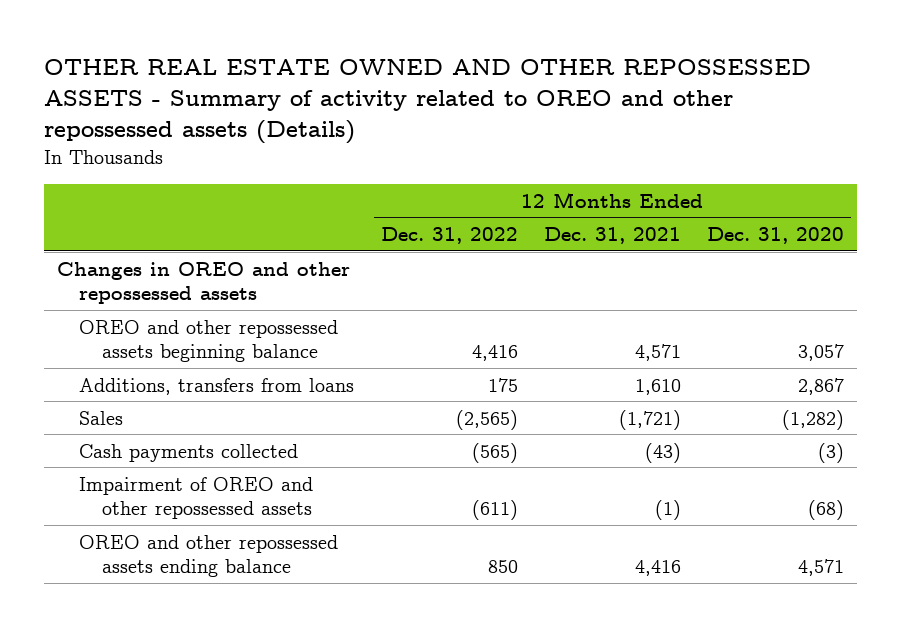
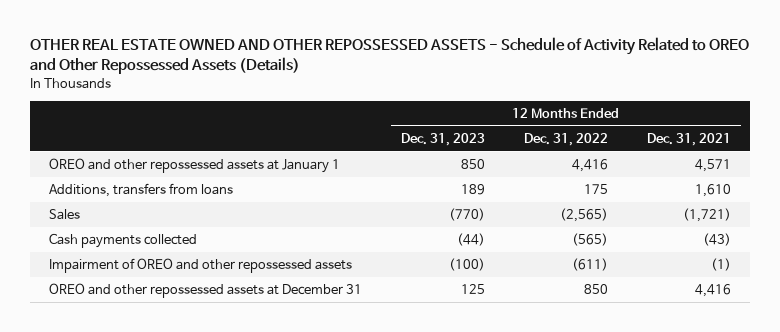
[43,58,811,144] OTHER REAL ESTATE OWNED AND OTHER REPOSSESSED ASSETS - Summary of activity related to OREO and other repossessed assets (Details) -> [29,37,749,75] OTHER REAL ESTATE OWNED AND OTHER REPOSSESSED ASSETS - Schedule of Activity Related to OREO and Other Repossessed Assets (Details)
[706,226,844,244] Dec. 31, 2020 -> none
none -> [401,132,486,146] Dec. 31, 2023
[56,261,350,305] Changes in OREO and other repossessed assets -> none
[79,319,339,363] OREO and other repossessed assets beginning balance -> [49,158,341,174] OREO and other repossessed assets at January 1
[79,534,339,578] OREO and other repossessed assets ending balance -> [49,283,363,299] OREO and other repossessed assets at December 31

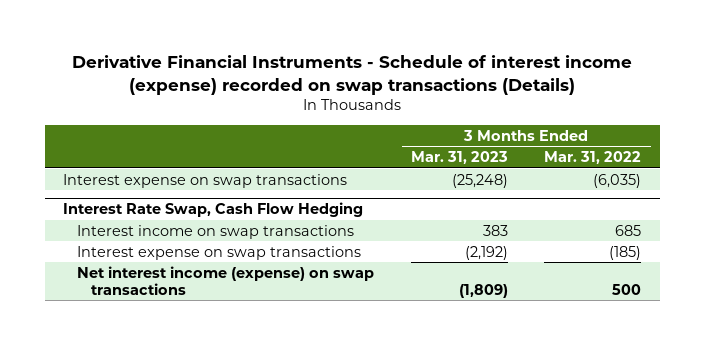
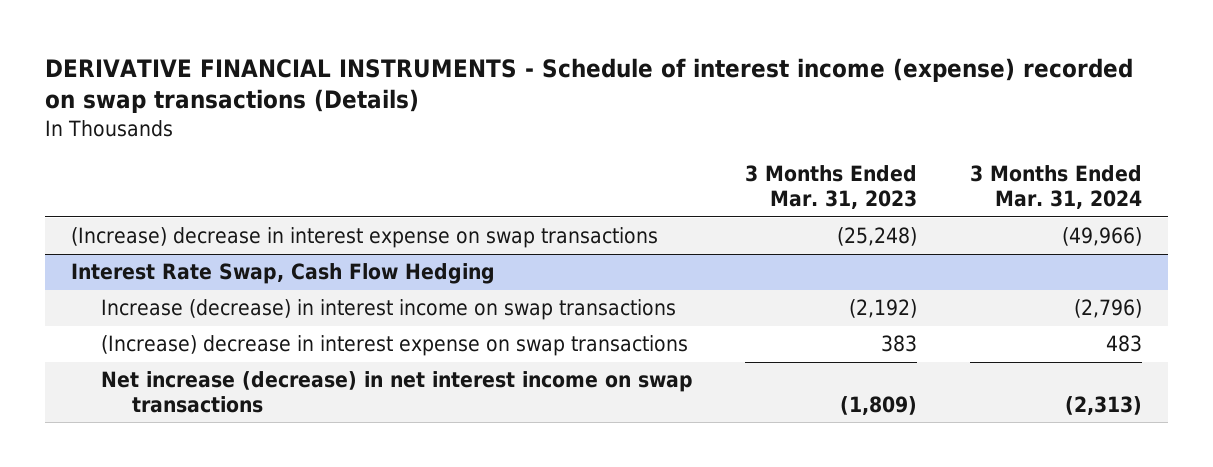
[72,54,633,95] Derivative Financial Instruments - Schedule of interest income (expense) recorded on swap transactions (Details) -> [45,57,1134,114] DERIVATIVE FINANCIAL INSTRUMENTS - Schedule of interest income (expense) recorded on swap transactions (Details)
[544,151,642,165] Mar. 31, 2022 -> none
none -> [969,165,1142,210] 3 Months Ended Mar. 31, 2024
[63,173,348,188] Interest expense on swap transactions -> [71,227,659,249] (Increase) decrease in interest expense on swap transactions
[77,224,355,239] Interest income on swap transactions -> [101,299,677,321] Increase (decrease) in interest income on swap transactions
[482,224,508,236] 383 -> [849,299,918,319] (2,192)
[77,245,362,260] Interest expense on swap transactions -> [101,335,689,357] (Increase) decrease in interest expense on swap transactions
[464,245,508,260] (2,192) -> [881,335,918,353] 383
[77,265,375,295] Net interest income (expense) on swap transactions -> [101,371,694,414] Net increase (decrease) in net interest income on swap transactions

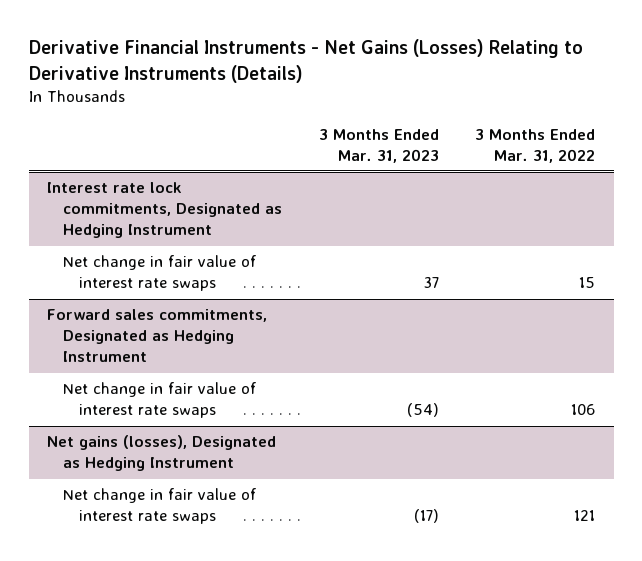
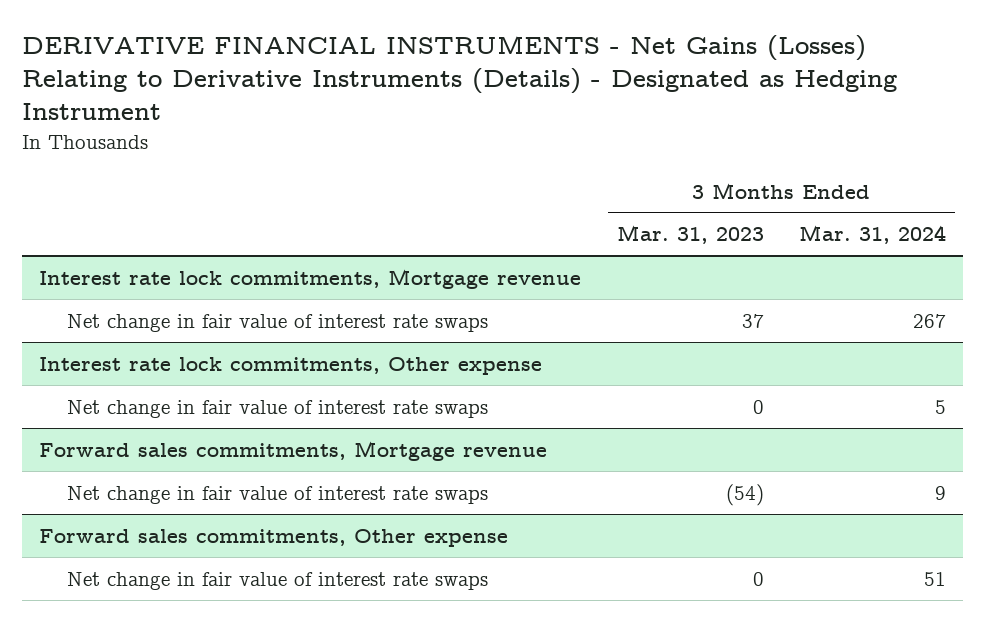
[28,39,583,83] Derivative Financial Instruments - Net Gains (Losses) Relating to Derivative Instruments (Details) -> [21,35,897,121] DERIVATIVE FINANCIAL INSTRUMENTS - Net Gains (Losses) Relating to Derivative Instruments (Details) - Designated as Hedging Instrument
[475,128,596,163] 3 Months Ended Mar. 31, 2022 -> none
none -> [798,225,946,245] Mar. 31, 2024
[47,182,283,239] Interest rate lock commitments, Designated as Hedging Instrument -> none
none -> [39,268,582,289] Interest rate lock commitments, Mortgage revenue
[47,309,268,363] Forward sales commitments, Designated as Hedging Instrument -> none
none -> [39,356,543,375] Interest rate lock commitments, Other expense
none -> [66,399,488,418] Net change in fair value of interest rate swaps
none -> [39,440,548,461] Forward sales commitments, Mortgage revenue
[47,435,277,472] Net gains (losses), Designated as Hedging Instrument -> none
none -> [39,528,509,547] Forward sales commitments, Other expense
[413,509,439,524] (17) -> [752,571,764,586] 0

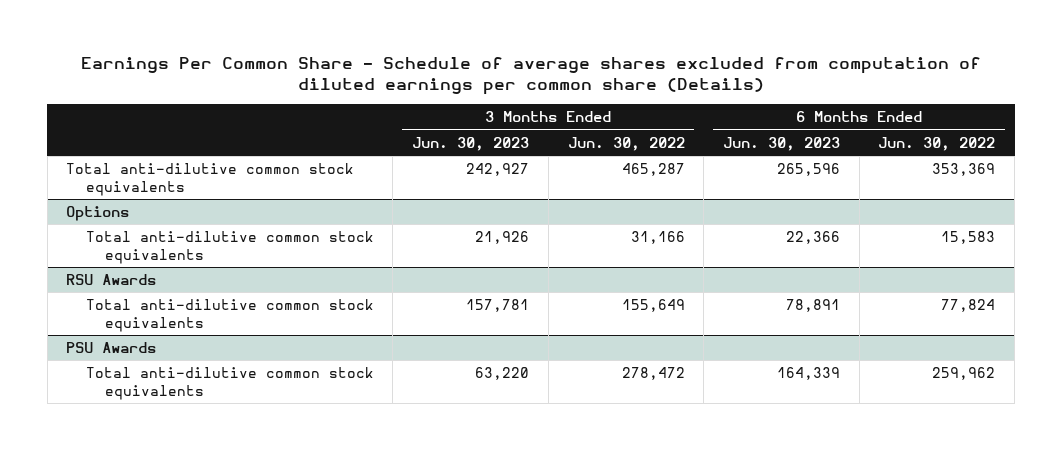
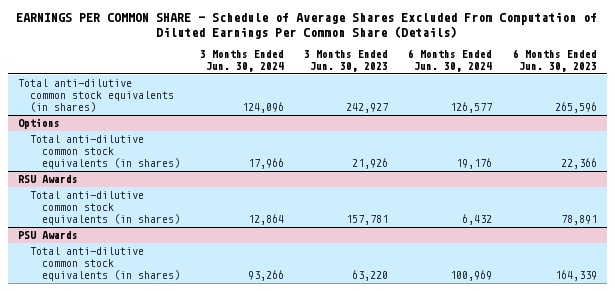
[80,56,981,96] Earnings Per Common Share - Schedule of average shares excluded from computation of diluted earnings per common share (Details) -> [16,12,598,39] EARNINGS PER COMMON SHARE - Schedule of Average Shares Excluded From Computation of Diluted Earnings Per Common Share (Details)
[567,136,685,151] Jun. 30, 2022 -> none
[878,136,996,151] Jun. 30, 2022 -> none
none -> [199,49,284,72] 3 Months Ended Jun. 30, 2024
none -> [408,48,493,72] 6 Months Ended Jun. 30, 2024
[66,163,355,197] Total anti-dilutive common stock equivalents -> [18,79,174,113] Total anti-dilutive common stock equivalents (in shares)
[85,231,374,265] Total anti-dilutive common stock equivalents -> [29,135,180,170] Total anti-dilutive common stock equivalents (in shares)
[85,299,374,333] Total anti-dilutive common stock equivalents -> [29,191,180,226] Total anti-dilutive common stock equivalents (in shares)
[85,367,374,401] Total anti-dilutive common stock equivalents -> [29,247,180,282] Total anti-dilutive common stock equivalents (in shares)

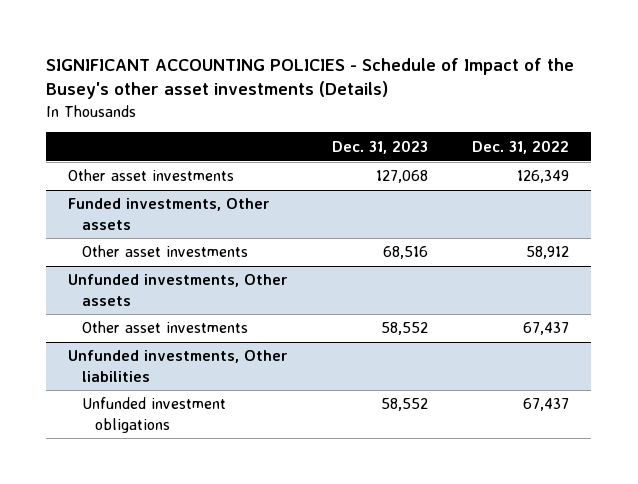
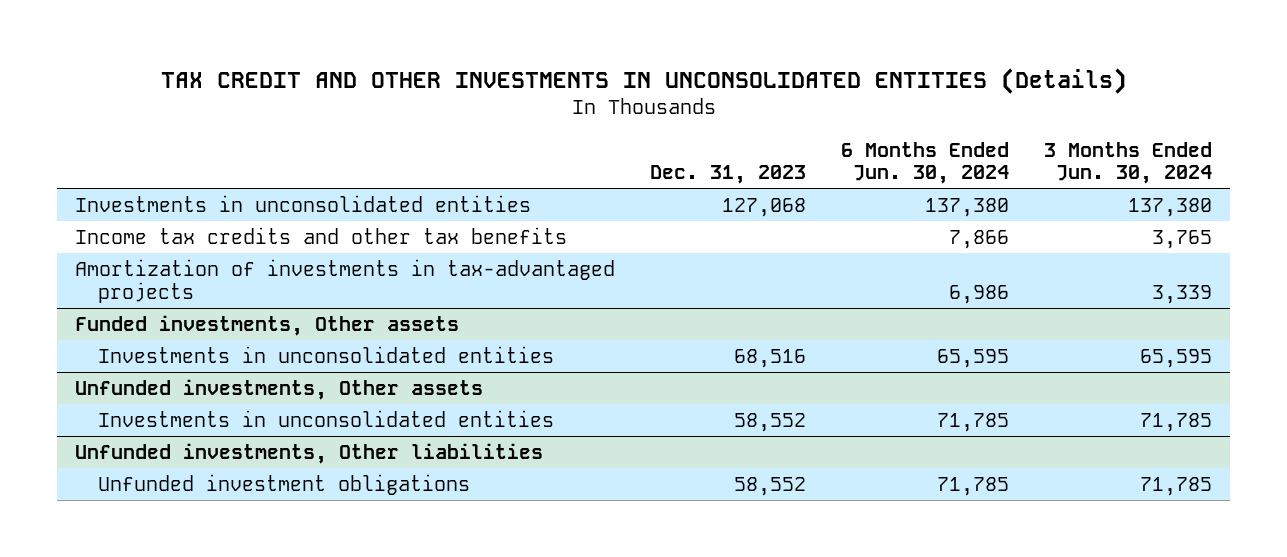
[46,57,575,100] SIGNIFICANT ACCOUNTING POLICIES - Schedule of Impact of the Busey's other asset investments (Details) -> [160,67,1127,94] TAX CREDIT AND OTHER INVESTMENTS IN UNCONSOLIDATED ENTITIES (Details)
[472,139,570,154] Dec. 31, 2022 -> none
none -> [841,141,1010,185] 6 Months Ended Jun. 30, 2024
none -> [1044,141,1213,185] 3 Months Ended Jun. 30, 2024
[68,169,235,182] Other asset investments -> [74,194,531,212] Investments in unconsolidated entities
none -> [74,226,567,244] Income tax credits and other tax benefits
none -> [74,258,615,303] Amortization of investments in tax-advantaged projects
[81,245,248,258] Other asset investments -> [97,345,554,363] Investments in unconsolidated entities
[81,321,248,334] Other asset investments -> [97,409,554,427] Investments in unconsolidated entities

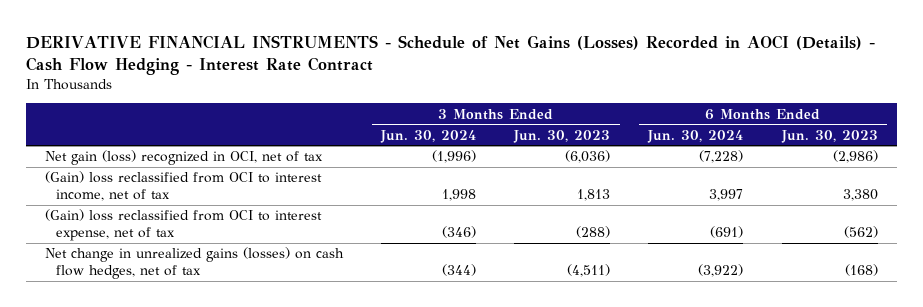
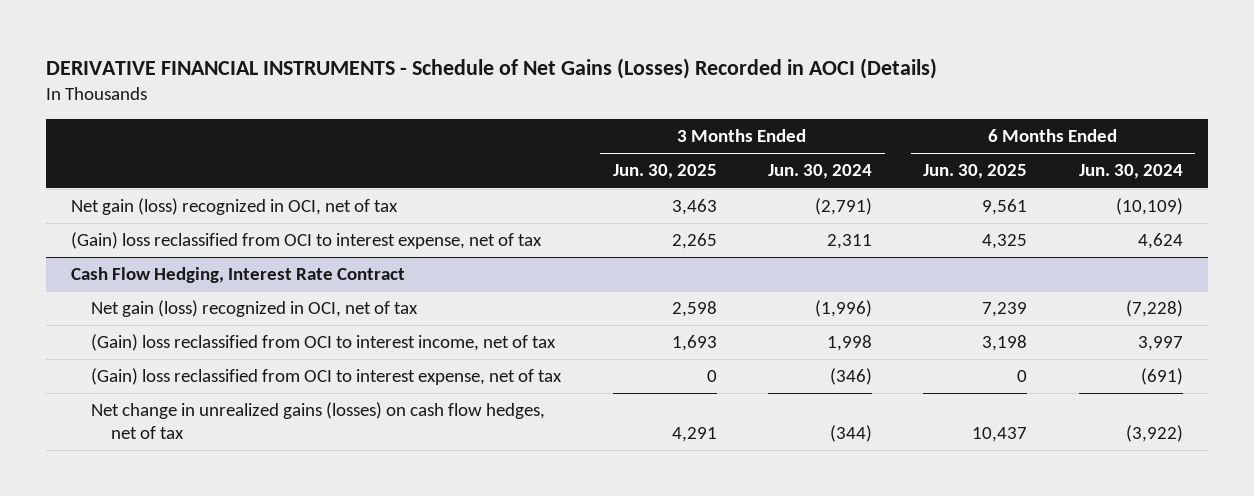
[25,34,875,75] DERIVATIVE FINANCIAL INSTRUMENTS - Schedule of Net Gains (Losses) Recorded in AOCI (Details) - Cash Flow Hedging - Interest Rate Contract -> [45,57,937,79] DERIVATIVE FINANCIAL INSTRUMENTS - Schedule of Net Gains (Losses) Recorded in AOCI (Details)
[513,129,611,143] Jun. 30, 2023 -> none
[780,129,878,143] Jun. 30, 2023 -> none
none -> [612,164,717,180] Jun. 30, 2025
none -> [923,164,1028,180] Jun. 30, 2025
none -> [71,198,399,216] Net gain (loss) recognized in OCI, net of tax
none -> [71,232,543,250] (Gain) loss reclassified from OCI to interest expense, net of tax
none -> [71,267,406,284] Cash Flow Hedging, Interest Rate Contract

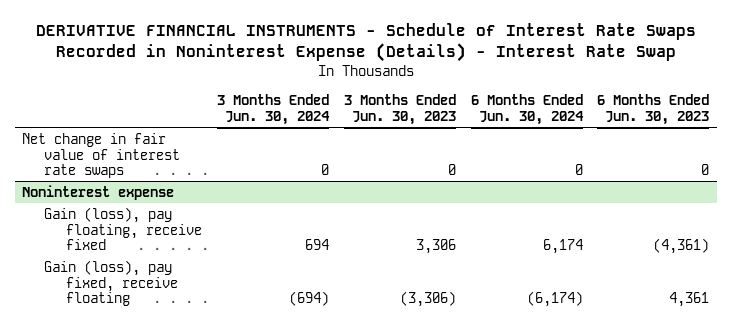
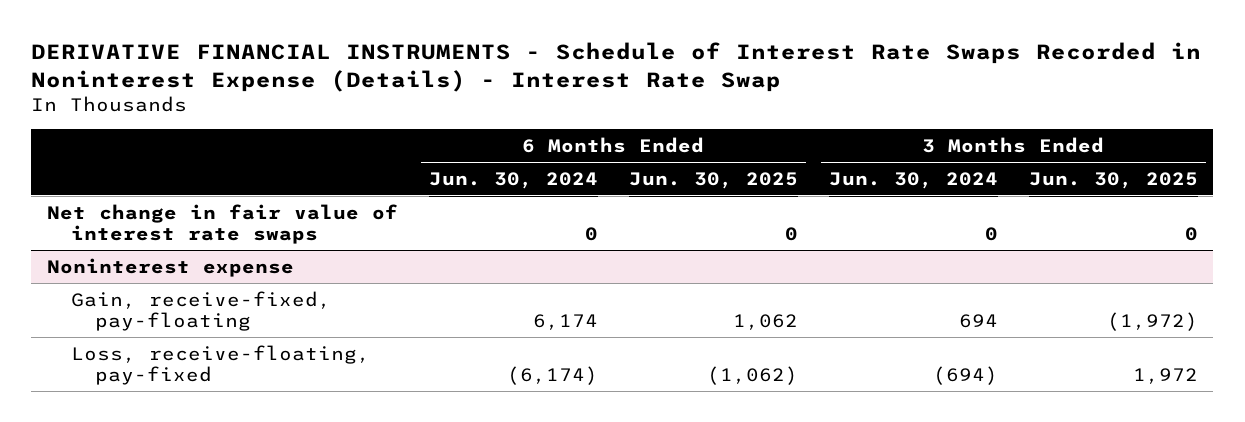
[343,94,456,126] 3 Months Ended Jun. 30, 2023 -> none
[597,94,710,126] 6 Months Ended Jun. 30, 2023 -> none
none -> [628,171,798,189] Jun. 30, 2025
none -> [1028,171,1198,189] Jun. 30, 2025
[44,206,202,251] Gain (loss), pay floating, receive fixed -> [70,290,331,332] Gain, receive-fixed, pay-floating
[44,259,178,307] Gain (loss), pay fixed, receive floating -> [70,344,370,386] Loss, receive-floating, pay-fixed

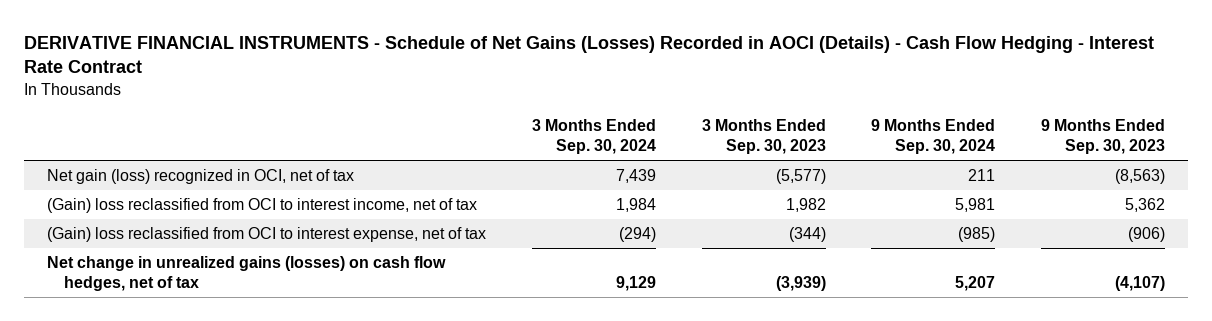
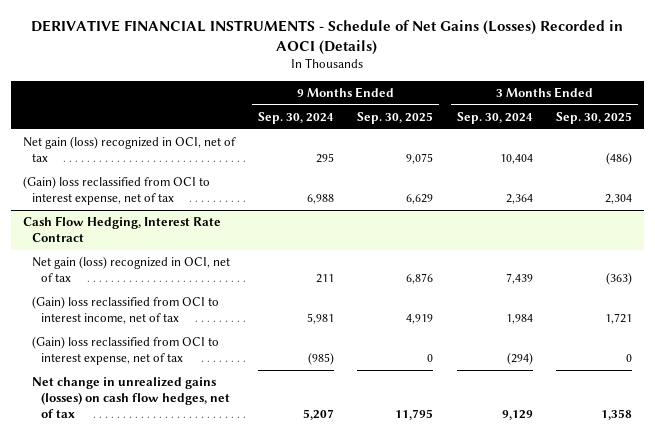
[24,35,1155,74] DERIVATIVE FINANCIAL INSTRUMENTS - Schedule of Net Gains (Losses) Recorded in AOCI (Details) - Cash Flow Hedging - Interest Rate Contract -> [31,19,624,55] DERIVATIVE FINANCIAL INSTRUMENTS - Schedule of Net Gains (Losses) Recorded in AOCI (Details)
[701,118,826,155] 3 Months Ended Sep. 30, 2023 -> none
[1041,118,1166,155] 9 Months Ended Sep. 30, 2023 -> none
none -> [357,111,434,124] Sep. 30, 2025
none -> [556,111,633,124] Sep. 30, 2025
none -> [22,136,236,163] Net gain (loss) recognized in OCI, net of tax
none -> [22,176,210,206] (Gain) loss reclassified from OCI to interest expense, net of tax
none -> [22,216,221,243] Cash Flow Hedging, Interest Rate Contract

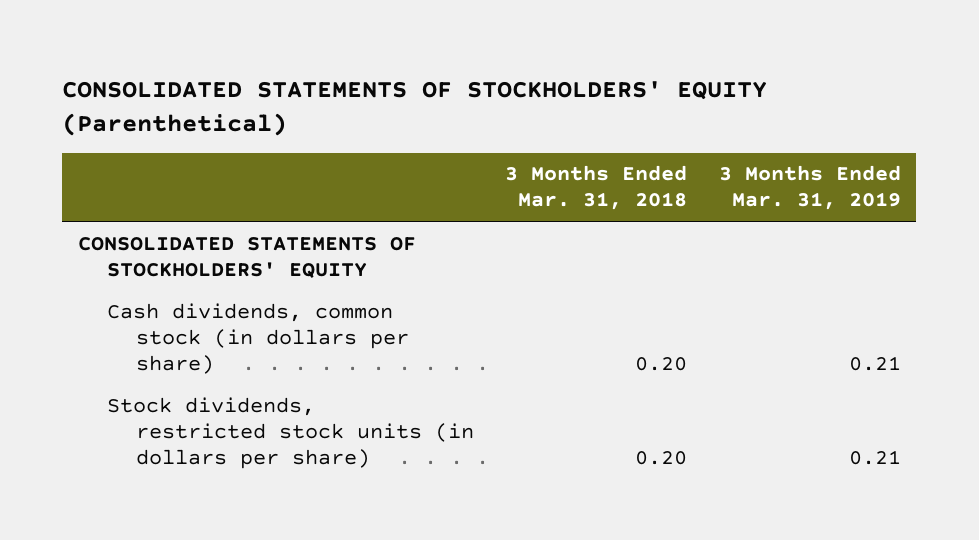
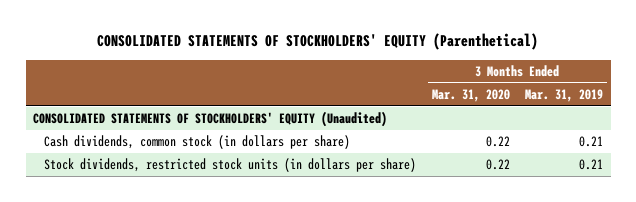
[505,165,688,211] 3 Months Ended Mar. 31, 2018 -> none
none -> [431,88,510,102] Mar. 31, 2020
[78,236,417,278] CONSOLIDATED STATEMENTS OF STOCKHOLDERS' EQUITY -> [33,111,388,128] CONSOLIDATED STATEMENTS OF STOCKHOLDERS' EQUITY (Unaudited)

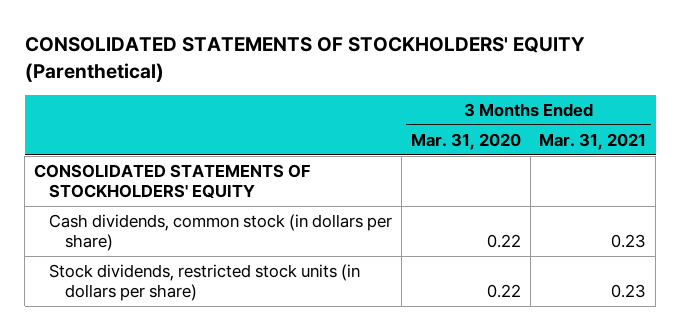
[525,88,604,102] Mar. 31, 2019 -> none
none -> [539,132,647,150] Mar. 31, 2021
[33,111,388,128] CONSOLIDATED STATEMENTS OF STOCKHOLDERS' EQUITY (Unaudited) -> [33,164,311,199] CONSOLIDATED STATEMENTS OF STOCKHOLDERS' EQUITY

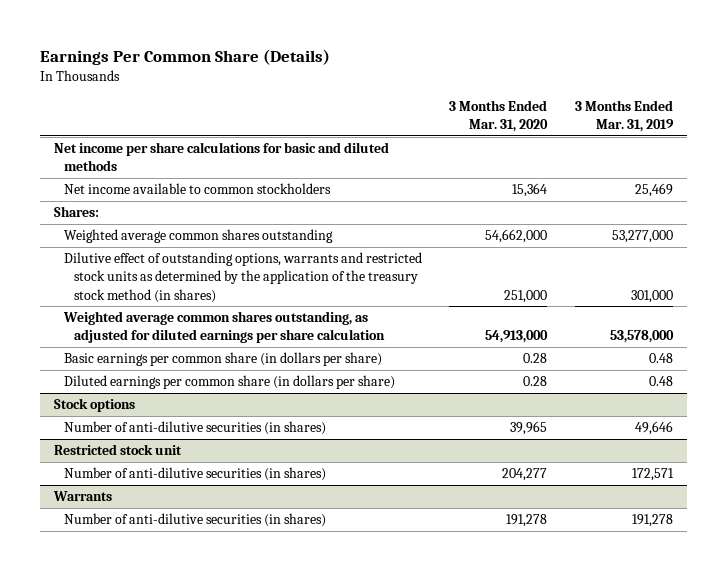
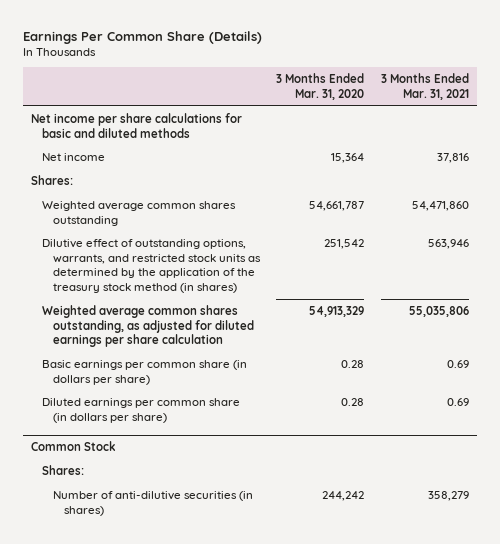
[575,100,675,133] 3 Months Ended Mar. 31, 2019 -> none
none -> [380,73,469,100] 3 Months Ended Mar. 31, 2021
[63,183,331,195] Net income available to common stockholders -> [42,152,106,161] Net income
[485,229,548,244] 54,662,000 -> [309,200,365,211] 54,661,787
[63,252,422,303] Dilutive effect of outstanding options, warrants and restricted stock units as determined by the application of the treasury stock method (in shares) -> [42,238,262,294] Dilutive effect of outstanding options, warrants, and restricted stock units as determined by the application of the treasury stock method (in shares)
[504,289,548,303] 251,000 -> [324,238,365,249] 251,542
[485,330,549,344] 54,913,000 -> [309,305,365,317] 54,913,329
[53,398,135,413] Stock options -> none
[53,444,182,456] Restricted stock unit -> none
[63,467,326,482] Number of anti-dilutive securities (in shares) -> none
[52,491,112,502] Warrants -> none
[63,513,326,528] Number of anti-dilutive securities (in shares) -> none
none -> [31,441,117,452] Common Stock
none -> [42,464,85,475] Shares:
[510,421,548,436] 39,965 -> [322,490,365,501] 244,242

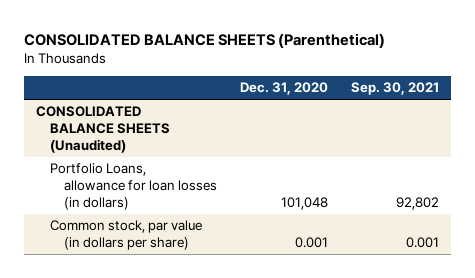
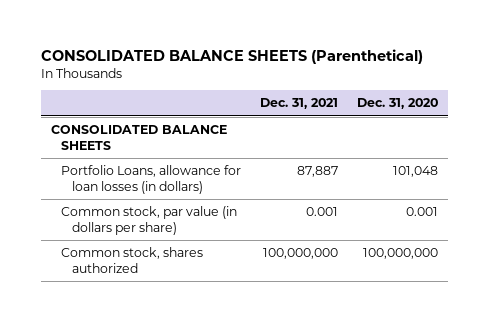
[351,82,440,96] Sep. 30, 2021 -> none
none -> [260,98,339,110] Dec. 31, 2021
[35,106,170,154] CONSOLIDATED BALANCE SHEETS (Unaudited) -> [50,125,227,150] CONSOLIDATED BALANCE SHEETS
none -> [61,247,204,273] Common stock, shares authorized

